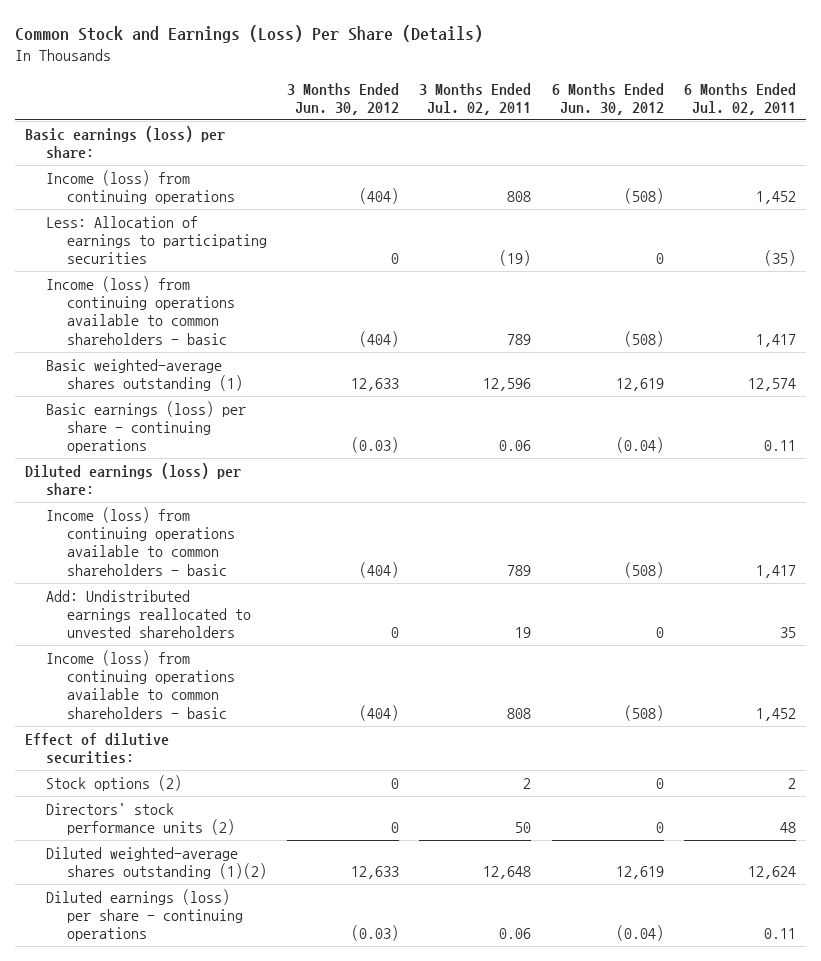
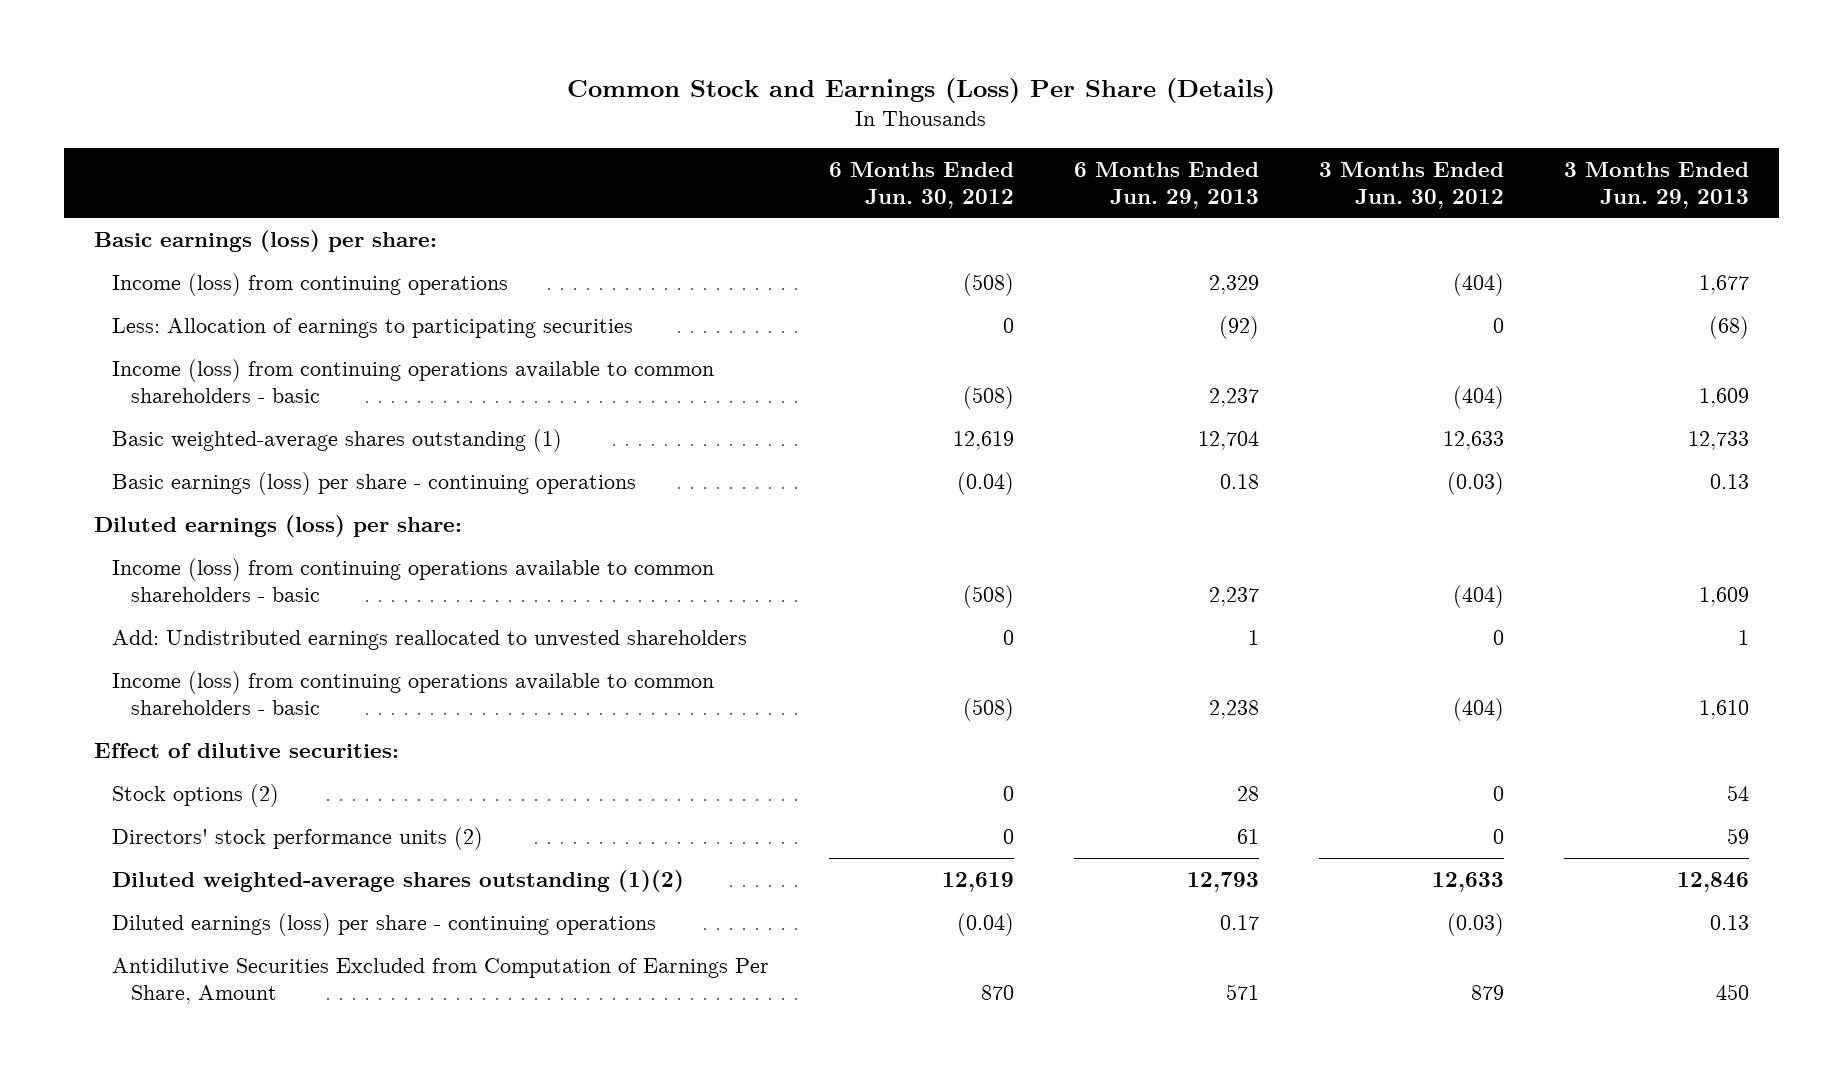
[419,82,532,116] 3 Months Ended Jul. 02, 2011 -> none
[683,82,796,116] 6 Months Ended Jul. 02, 2011 -> none
none -> [1073,161,1259,209] 6 Months Ended Jun. 29, 2013
none -> [1563,161,1749,209] 3 Months Ended Jun. 29, 2013
none -> [112,957,770,1004] Antidilutive Securities Excluded from Computation of Earnings Per Share, Amount

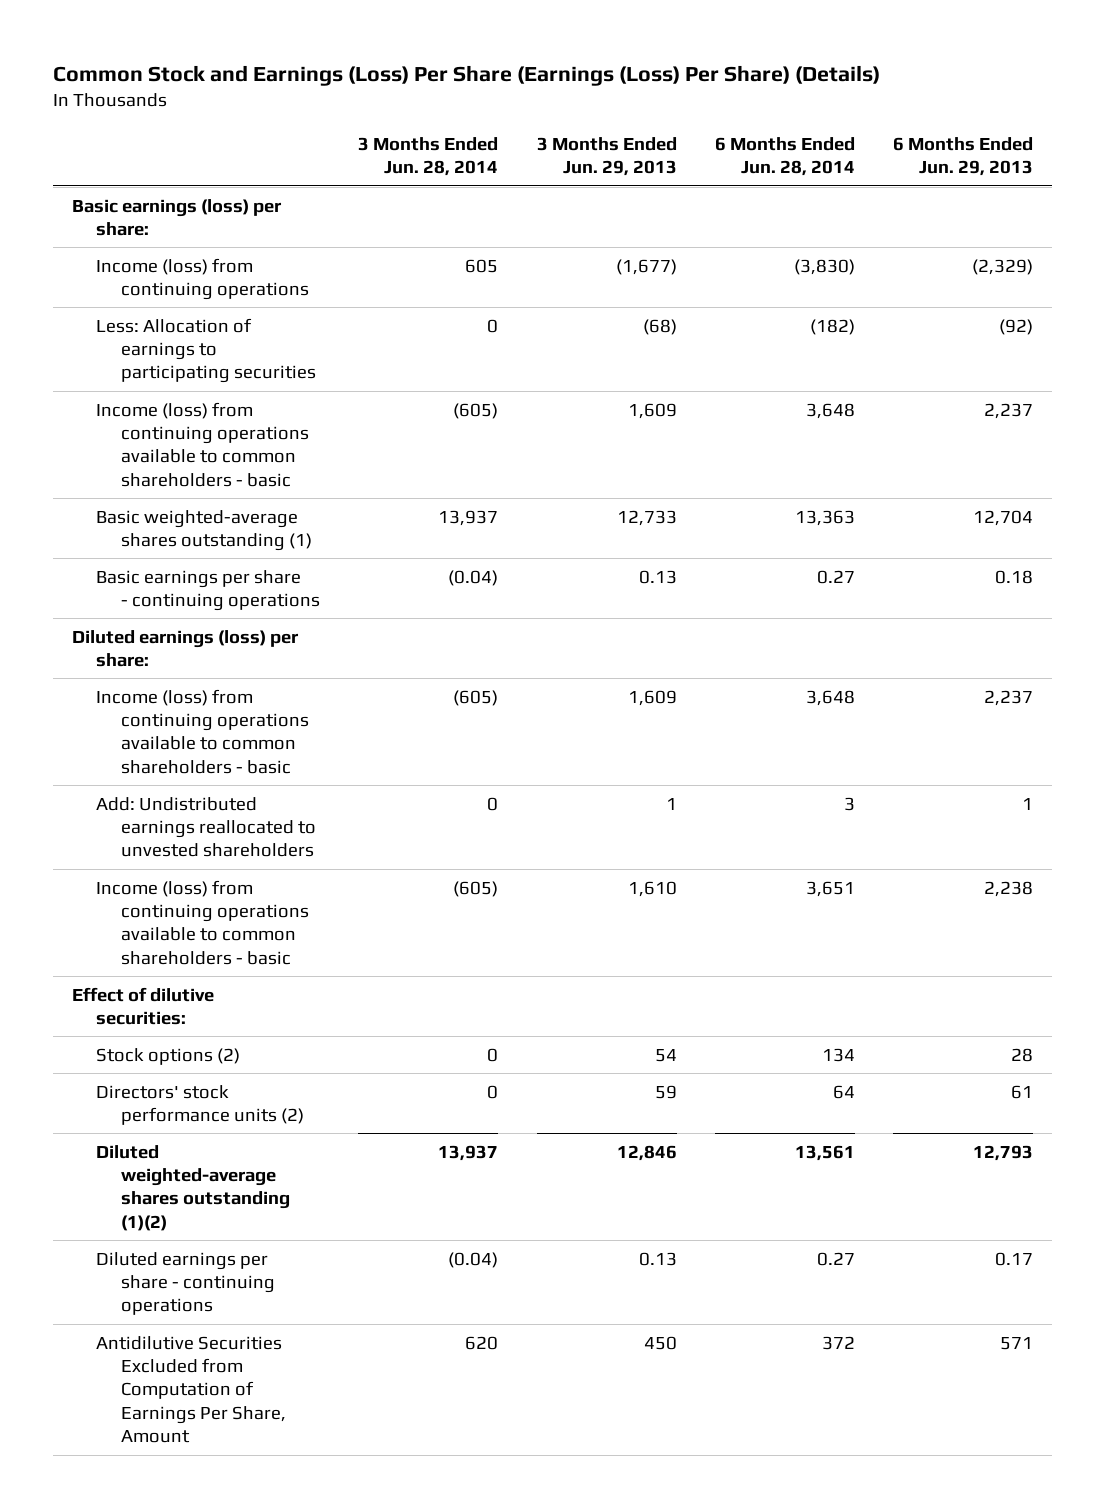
[567,78,1276,104] Common Stock and Earnings (Loss) Per Share (Details) -> [52,65,880,87] Common Stock and Earnings (Loss) Per Share (Earnings (Loss) Per Share) (Details)
[829,161,1015,209] 6 Months Ended Jun. 30, 2012 -> none
[1318,161,1504,209] 3 Months Ended Jun. 30, 2012 -> none
none -> [358,136,499,176] 3 Months Ended Jun. 28, 2014
none -> [714,136,855,176] 6 Months Ended Jun. 28, 2014
[1208,274,1259,294] 2,329 -> [971,258,1033,275] (2,329)
[1698,274,1749,294] 1,677 -> [615,258,677,275] (1,677)
[112,471,637,495] Basic earnings (loss) per share - continuing operations -> [96,569,321,611] Basic earnings per share - continuing operations
[112,912,657,936] Diluted earnings (loss) per share - continuing operations -> [96,1251,276,1316] Diluted earnings per share - continuing operations

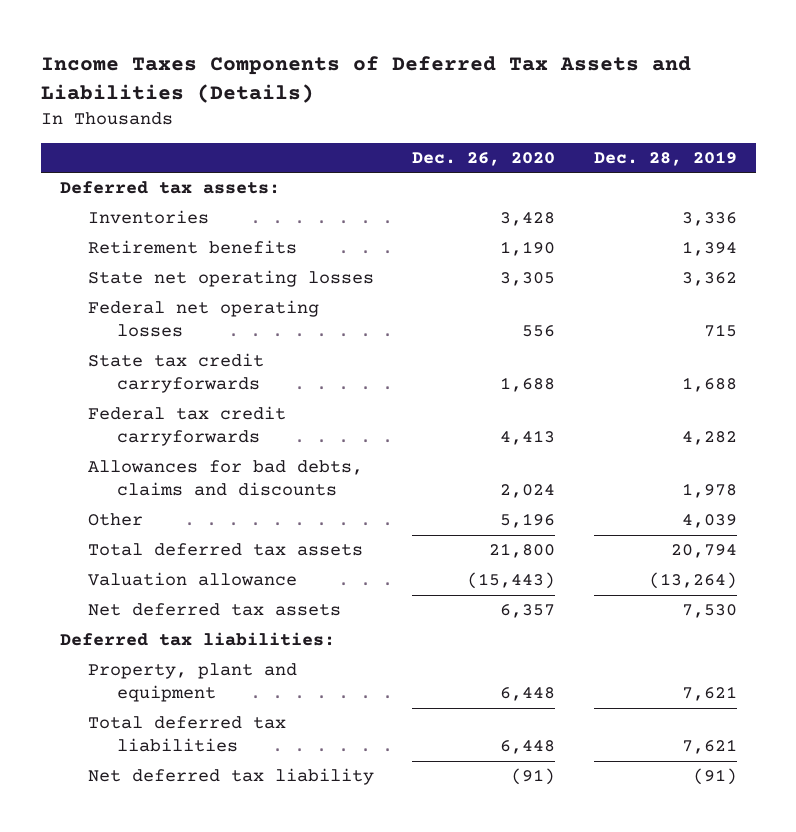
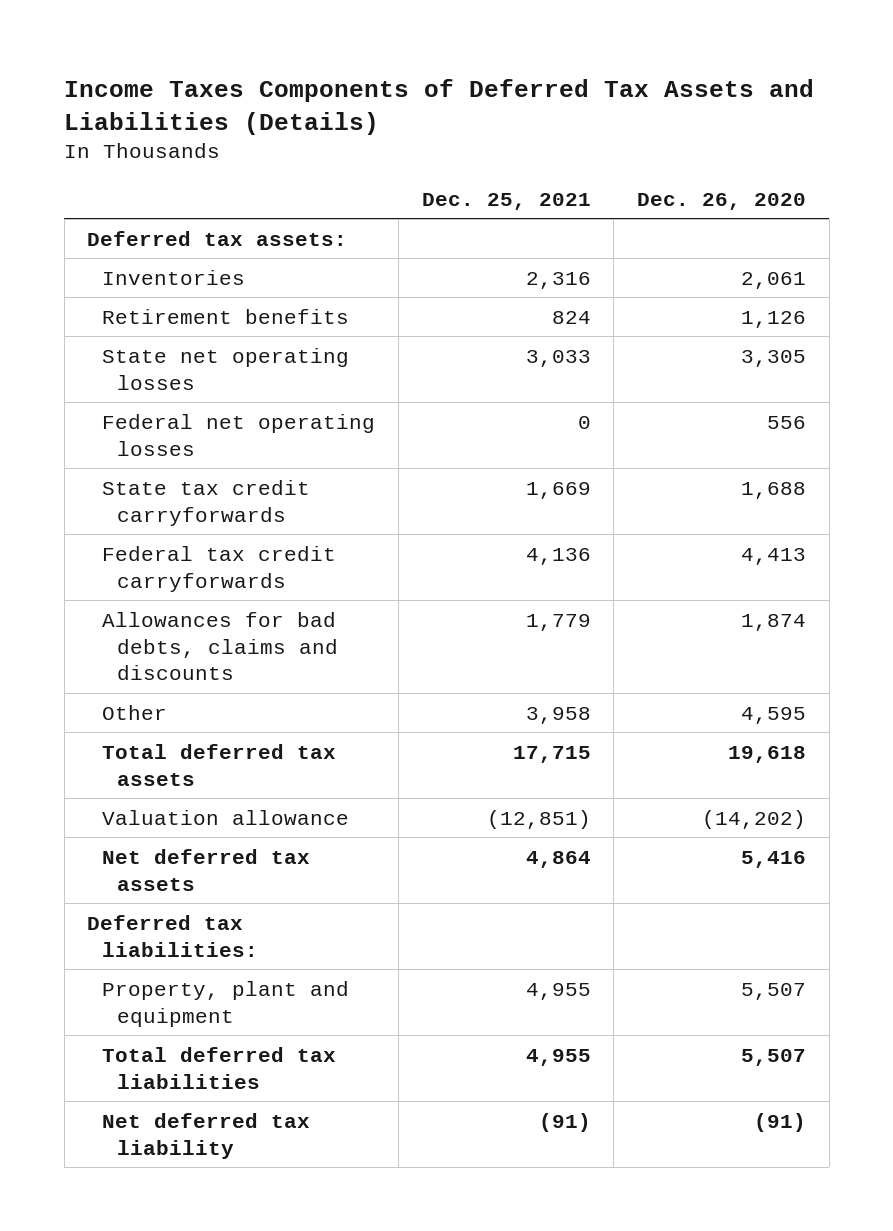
[593,151,737,167] Dec. 28, 2019 -> none
none -> [421,192,591,210] Dec. 25, 2021
[500,212,556,227] 3,428 -> [740,271,806,289] 2,061
[500,241,556,257] 1,190 -> [740,310,806,328] 1,126
[500,484,556,499] 2,024 -> [740,613,806,631] 1,874
[500,513,556,529] 5,196 -> [740,706,806,724] 4,595
[489,543,556,559] 21,800 -> [727,745,806,763] 19,618
[467,572,556,590] (15,443) -> [701,809,806,829] (14,202)
[500,604,556,619] 6,357 -> [740,850,806,868] 5,416
[500,687,556,702] 6,448 -> [740,982,806,1000] 5,507
[500,740,556,755] 6,448 -> [740,1048,806,1066] 5,507

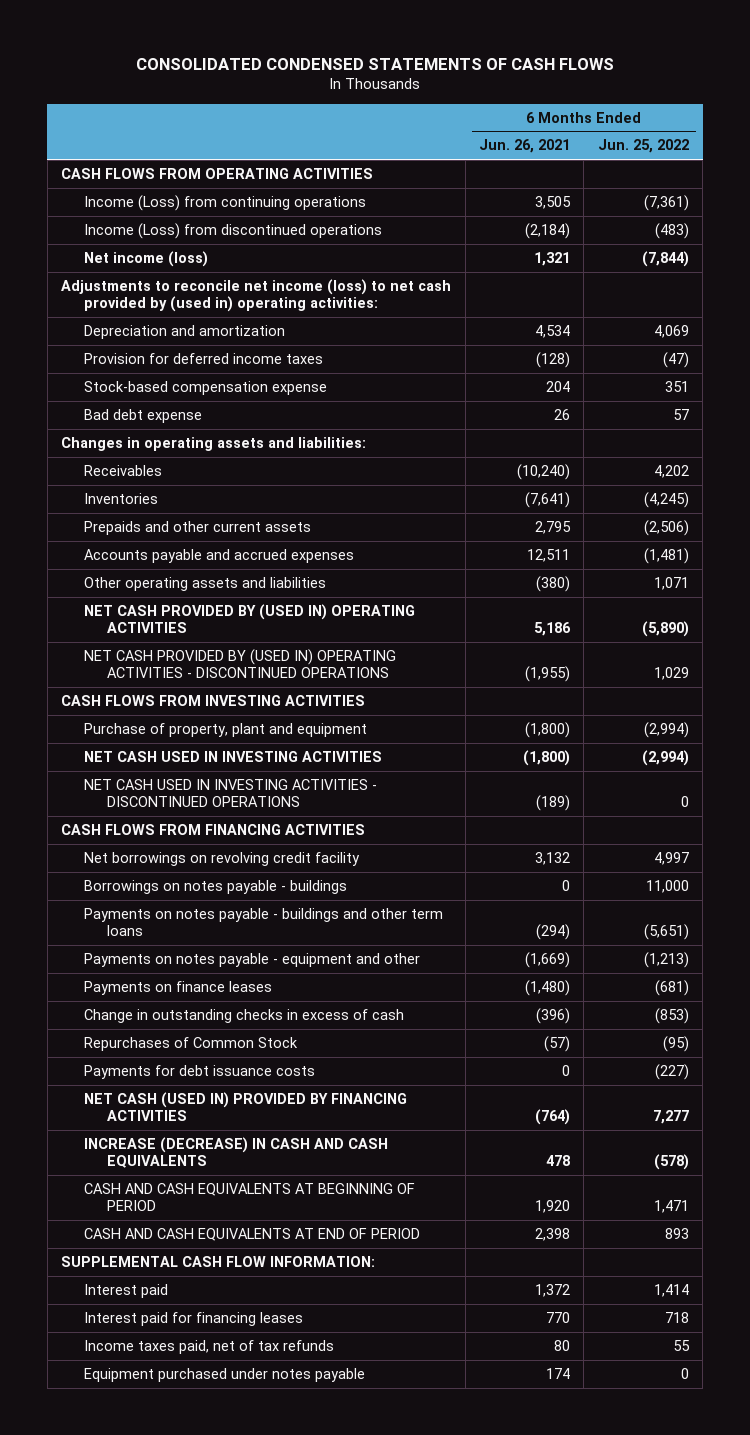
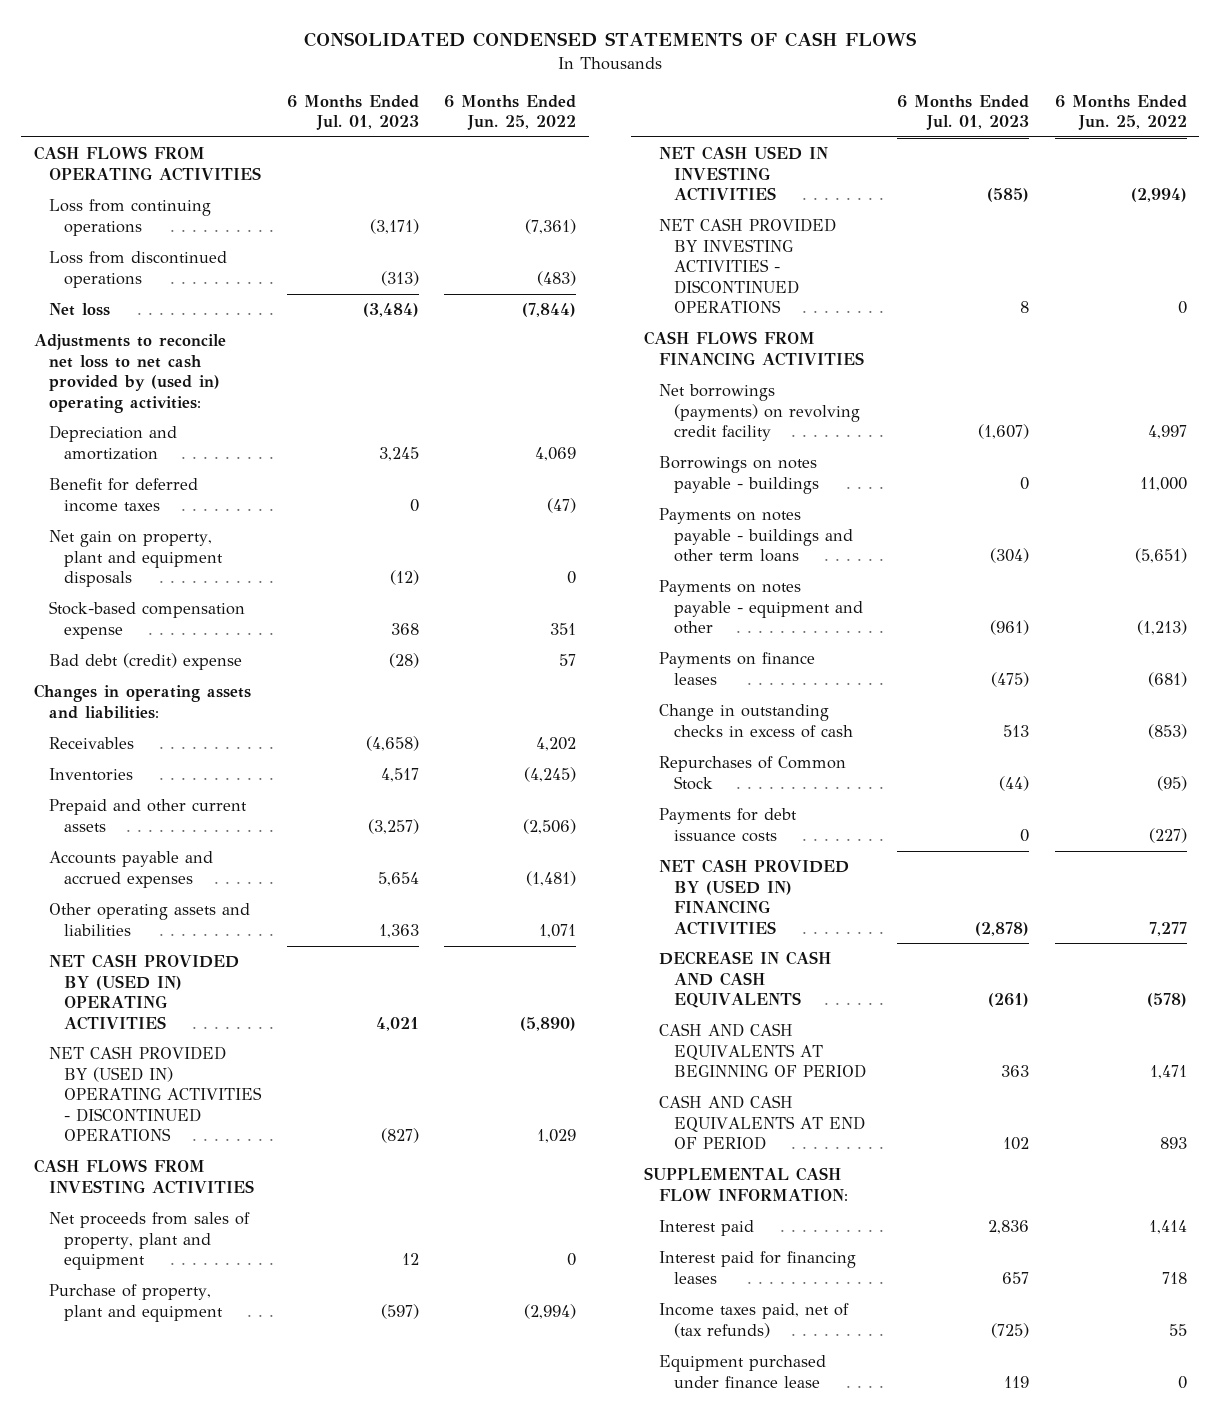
[478,139,570,154] Jun. 26, 2021 -> none
none -> [286,94,419,131] 6 Months Ended Jul. 01, 2023
[84,194,367,211] Income (Loss) from continuing operations -> [48,199,211,236] Loss from continuing operations
[84,222,383,239] Income (Loss) from discontinued operations -> [48,251,227,288] Loss from discontinued operations
[84,250,209,267] Net income (loss) -> [48,303,110,317] Net loss
[61,278,452,312] Adjustments to reconcile net income (loss) to net cash provided by (used in) operating activities: -> [33,334,226,413] Adjustments to reconcile net loss to net cash provided by (used in) operating activities:
[84,352,324,364] Provision for deferred income taxes -> [48,478,198,512] Benefit for deferred income taxes
none -> [48,530,223,588] Net gain on property, plant and equipment disposals
[84,408,203,423] Bad debt expense -> [48,653,242,671] Bad debt (credit) expense
[84,520,312,535] Prepaids and other current assets -> [48,799,247,832] Prepaid and other current assets
none -> [48,1212,250,1271] Net proceeds from sales of property, plant and equipment
[84,778,378,807] NET CASH USED IN INVESTING ACTIVITIES - DISCONTINUED OPERATIONS -> [658,218,836,314] NET CASH PROVIDED BY INVESTING ACTIVITIES - DISCONTINUED OPERATIONS
[84,851,361,866] Net borrowings on revolving credit facility -> [658,384,860,442] Net borrowings (payments) on revolving credit facility
[84,1091,408,1121] NET CASH (USED IN) PROVIDED BY FINANCING ACTIVITIES -> [658,859,849,935] NET CASH PROVIDED BY (USED IN) FINANCING ACTIVITIES
[84,1136,389,1168] INCREASE (DECREASE) IN CASH AND CASH EQUIVALENTS -> [658,951,831,1009] DECREASE IN CASH AND CASH EQUIVALENTS
[84,1367,366,1382] Equipment purchased under notes payable -> none
[84,1339,335,1354] Income taxes paid, net of tax refunds -> [658,1303,849,1338] Income taxes paid, net of (tax refunds)
none -> [658,1355,826,1388] Equipment purchased under finance lease

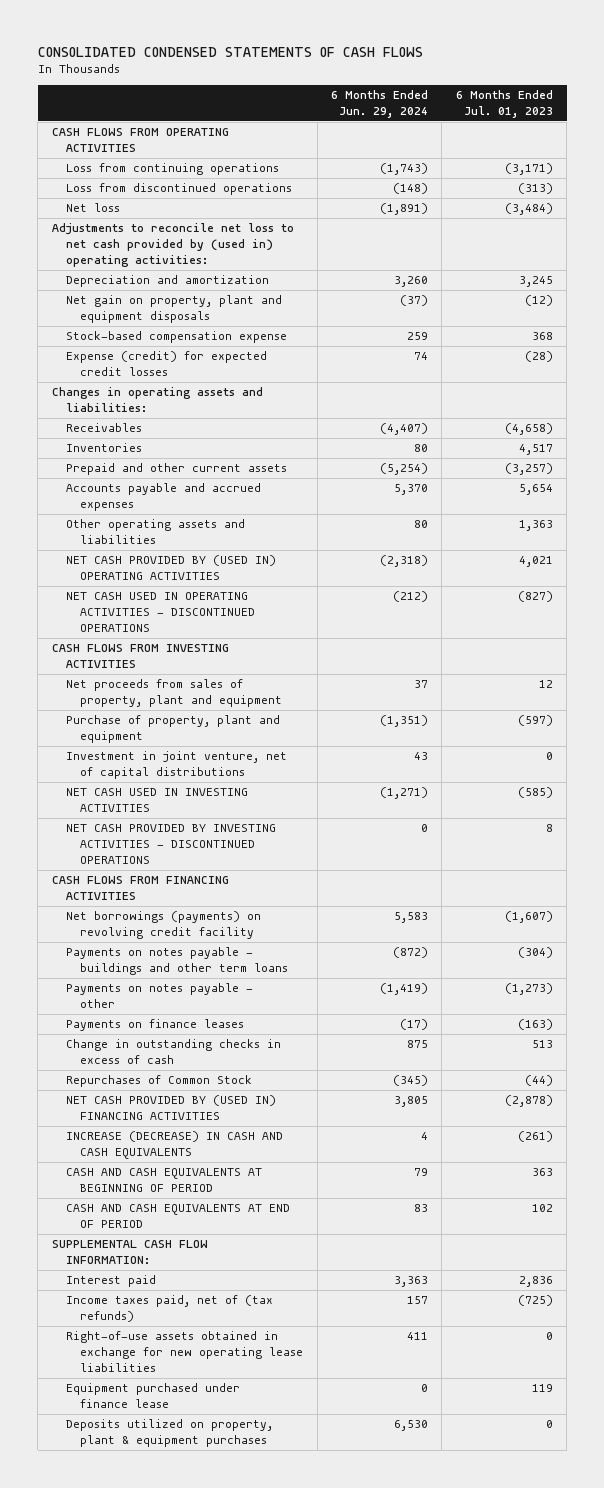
[444,94,577,131] 6 Months Ended Jun. 25, 2022 -> none
none -> [331,90,429,118] 6 Months Ended Jun. 29, 2024
[48,478,198,512] Benefit for deferred income taxes -> none
[48,653,242,671] Bad debt (credit) expense -> [65,351,267,376] Expense (credit) for expected credit losses
[48,1046,262,1142] NET CASH PROVIDED BY (USED IN) OPERATING ACTIVITIES - DISCONTINUED OPERATIONS -> [65,592,256,632] NET CASH USED IN OPERATING ACTIVITIES - DISCONTINUED OPERATIONS
none -> [65,751,287,779] Investment in joint venture, net of capital distributions
[658,456,819,494] Borrowings on notes payable - buildings -> none
[658,580,863,635] Payments on notes payable - equipment and other -> [65,983,253,1008] Payments on notes payable - other
[989,620,1029,636] (961) -> [504,983,553,996] (1,273)
[990,671,1029,687] (475) -> [517,1019,553,1031] (163)
[658,808,797,842] Payments for debt issuance costs -> none
[658,951,831,1009] DECREASE IN CASH AND CASH EQUIVALENTS -> [65,1131,283,1159] INCREASE (DECREASE) IN CASH AND CASH EQUIVALENTS
[658,1251,856,1284] Interest paid for financing leases -> none
none -> [65,1331,304,1372] Right-of-use assets obtained in exchange for new operating lease liabilities
none -> [65,1419,273,1447] Deposits utilized on property, plant & equipment purchases

